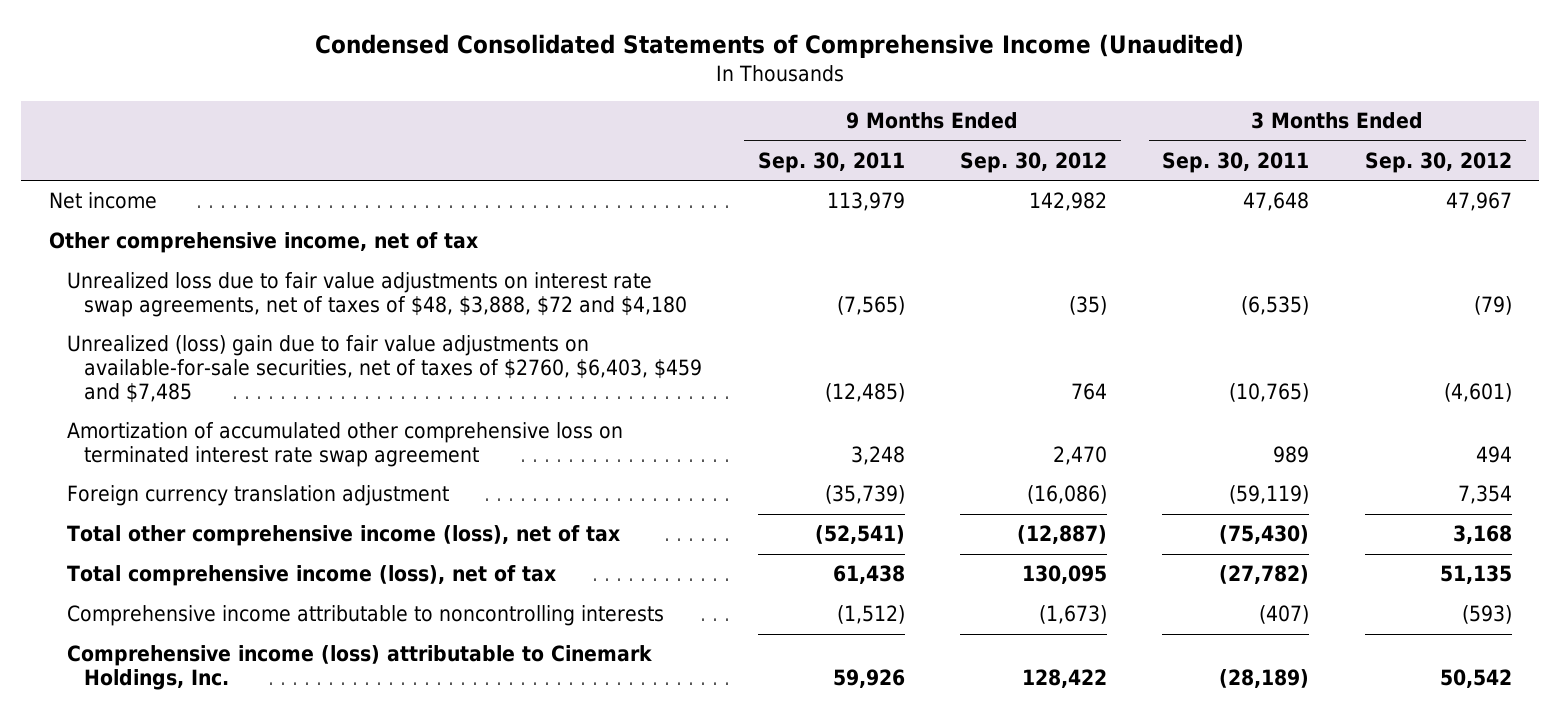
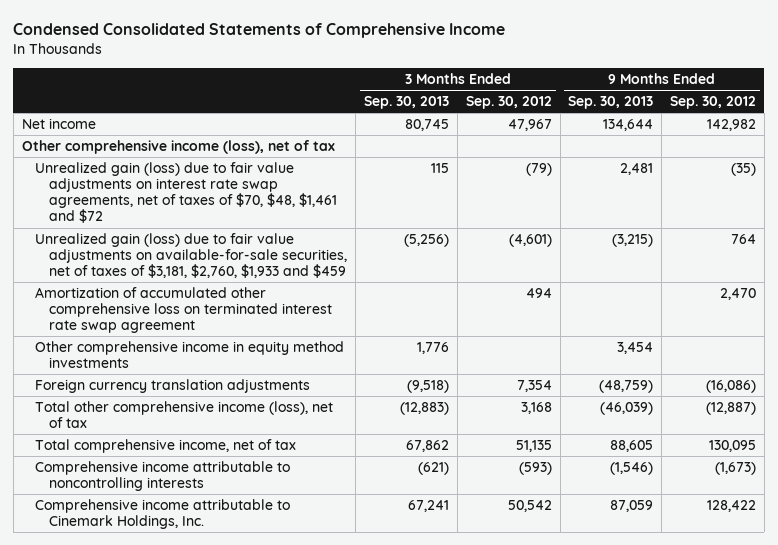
[315,34,1245,59] Condensed Consolidated Statements of Comprehensive Income (Unaudited) -> [13,22,506,38] Condensed Consolidated Statements of Comprehensive Income
[757,152,905,174] Sep. 30, 2011 -> none
[1162,152,1310,174] Sep. 30, 2011 -> none
none -> [364,96,450,110] Sep. 30, 2013
none -> [568,96,654,110] Sep. 30, 2013
[49,232,479,254] Other comprehensive income, net of tax -> [21,140,335,155] Other comprehensive income (loss), net of tax
[66,272,688,318] Unrealized loss due to fair value adjustments on interest rate swap agreements, net of taxes of $48, $3,888, $72 and $4,180 -> [35,162,338,224] Unrealized gain (loss) due to fair value adjustments on interest rate swap agreements, net of taxes of $70, $48, $1,461 and $72
[66,335,703,403] Unrealized (loss) gain due to fair value adjustments on available-for-sale securities, net of taxes of $2760, $6,403, $459 and $7,485 -> [35,233,348,279] Unrealized gain (loss) due to fair value adjustments on available-for-sale securities, net of taxes of $3,181, $2,760, $1,933 and $459
none -> [35,341,345,369] Other comprehensive income in equity method investments
[66,485,449,507] Foreign currency translation adjustment -> [35,379,311,394] Foreign currency translation adjustments
[66,565,556,587] Total comprehensive income (loss), net of tax -> [35,439,297,454] Total comprehensive income, net of tax
[66,645,652,691] Comprehensive income (loss) attributable to Cinemark Holdings, Inc. -> [35,499,291,530] Comprehensive income attributable to Cinemark Holdings, Inc.

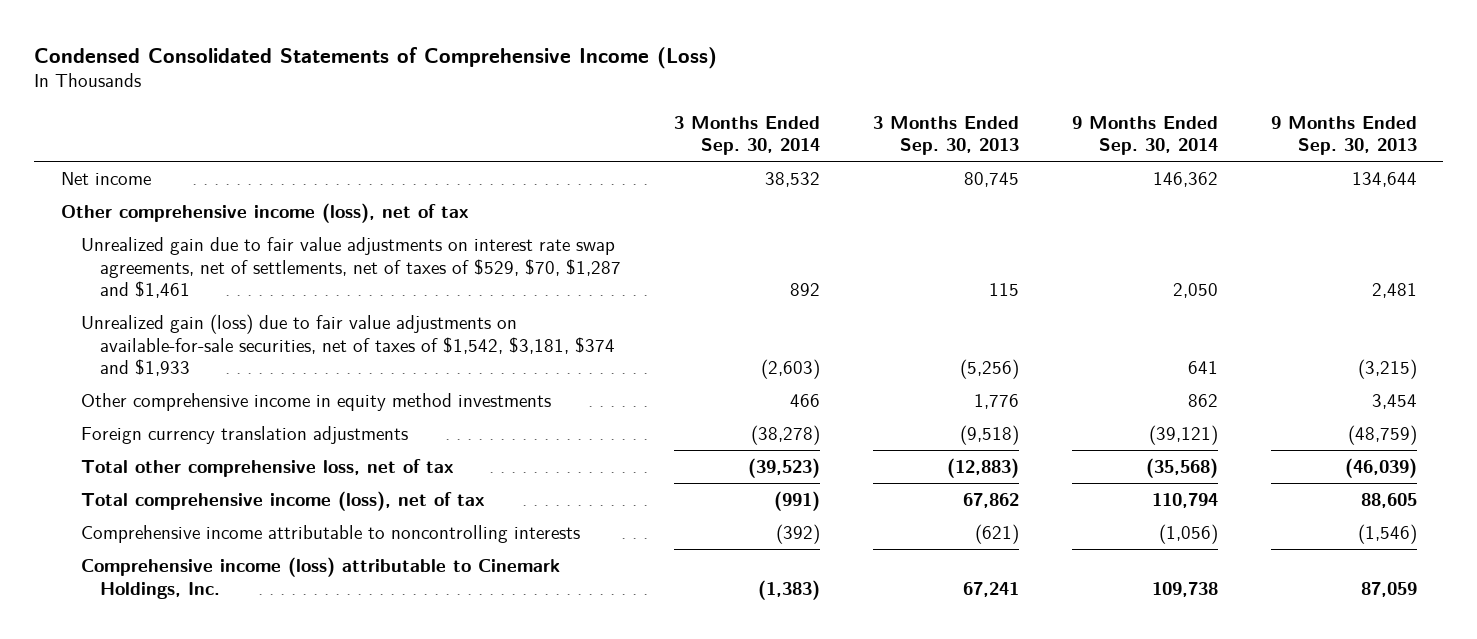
[13,22,506,38] Condensed Consolidated Statements of Comprehensive Income -> [34,46,718,69] Condensed Consolidated Statements of Comprehensive Income (Loss)
[465,96,552,110] Sep. 30, 2012 -> none
[670,96,757,110] Sep. 30, 2012 -> none
none -> [674,115,821,156] 3 Months Ended Sep. 30, 2014
none -> [1071,115,1218,156] 9 Months Ended Sep. 30, 2014
[35,287,333,334] Amortization of accumulated other comprehensive loss on terminated interest rate swap agreement -> none
[35,162,338,224] Unrealized gain (loss) due to fair value adjustments on interest rate swap agreements, net of taxes of $70, $48, $1,461 and $72 -> [80,236,622,299] Unrealized gain due to fair value adjustments on interest rate swap agreements, net of settlements, net of taxes of $529, $70, $1,287 and $1,461
[35,233,348,279] Unrealized gain (loss) due to fair value adjustments on available-for-sale securities, net of taxes of $3,181, $2,760, $1,933 and $459 -> [80,313,616,377] Unrealized gain (loss) due to fair value adjustments on available-for-sale securities, net of taxes of $1,542, $3,181, $374 and $1,933
[35,401,334,429] Total other comprehensive income (loss), net of tax -> [80,458,454,477] Total other comprehensive loss, net of tax
[35,439,297,454] Total comprehensive income, net of tax -> [80,490,485,511] Total comprehensive income (loss), net of tax
[35,499,291,530] Comprehensive income attributable to Cinemark Holdings, Inc. -> [80,556,560,599] Comprehensive income (loss) attributable to Cinemark Holdings, Inc.

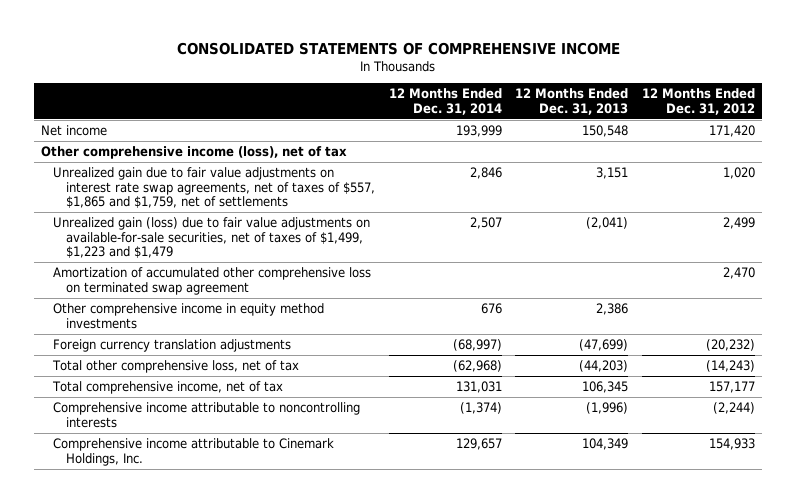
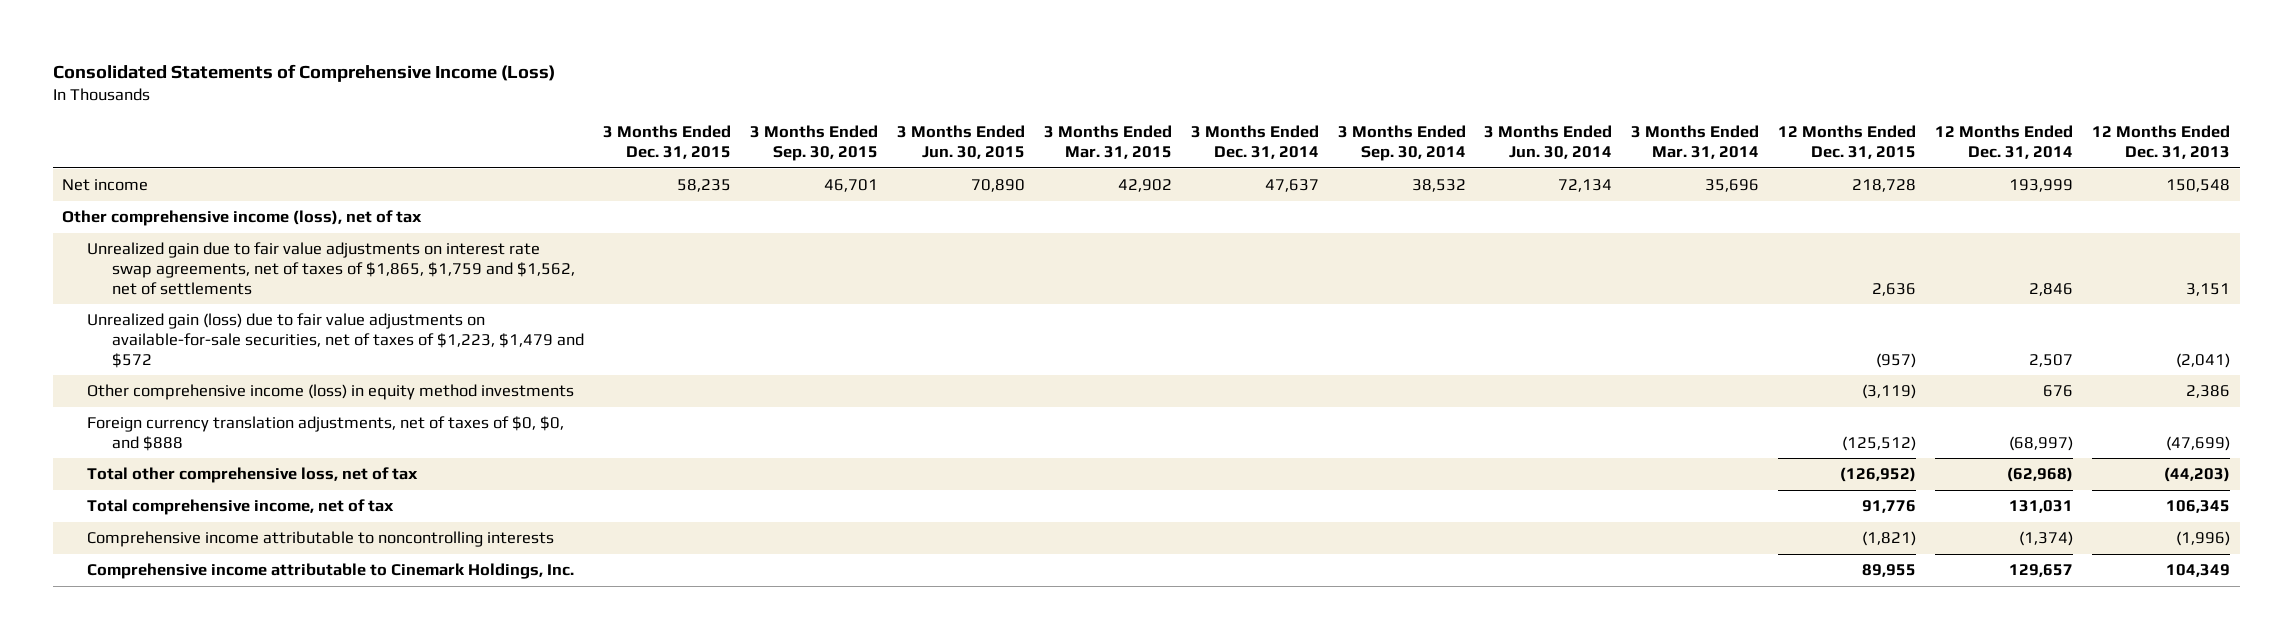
[176,41,620,55] CONSOLIDATED STATEMENTS OF COMPREHENSIVE INCOME -> [52,63,555,82] Consolidated Statements of Comprehensive Income (Loss)
[642,88,756,115] 12 Months Ended Dec. 31, 2012 -> none
none -> [602,125,731,160] 3 Months Ended Dec. 31, 2015
none -> [749,125,878,162] 3 Months Ended Sep. 30, 2015
none -> [896,125,1025,160] 3 Months Ended Jun. 30, 2015
none -> [1043,125,1172,160] 3 Months Ended Mar. 31, 2015
none -> [1190,125,1319,160] 3 Months Ended Dec. 31, 2014
none -> [1337,125,1466,162] 3 Months Ended Sep. 30, 2014
none -> [1484,125,1613,160] 3 Months Ended Jun. 30, 2014
none -> [1631,125,1760,160] 3 Months Ended Mar. 31, 2014
none -> [1778,125,1917,160] 12 Months Ended Dec. 31, 2015
[53,267,372,295] Amortization of accumulated other comprehensive loss on terminated swap agreement -> none
[53,167,375,209] Unrealized gain due to fair value adjustments on interest rate swap agreements, net of taxes of $557, $1,865 and $1,759, net of settlements -> [87,242,575,295] Unrealized gain due to fair value adjustments on interest rate swap agreements, net of taxes of $1,865, $1,759 and $1,562, net of settlements
[53,217,371,259] Unrealized gain (loss) due to fair value adjustments on available-for-sale securities, net of taxes of $1,499, $1,223 and $1,479 -> [87,313,584,368] Unrealized gain (loss) due to fair value adjustments on available-for-sale securities, net of taxes of $1,223, $1,479 and $572
[53,303,325,329] Other comprehensive income in equity method investments -> [87,384,575,401] Other comprehensive income (loss) in equity method investments
[53,339,292,353] Foreign currency translation adjustments -> [87,416,565,451] Foreign currency translation adjustments, net of taxes of $0, $0, and $888

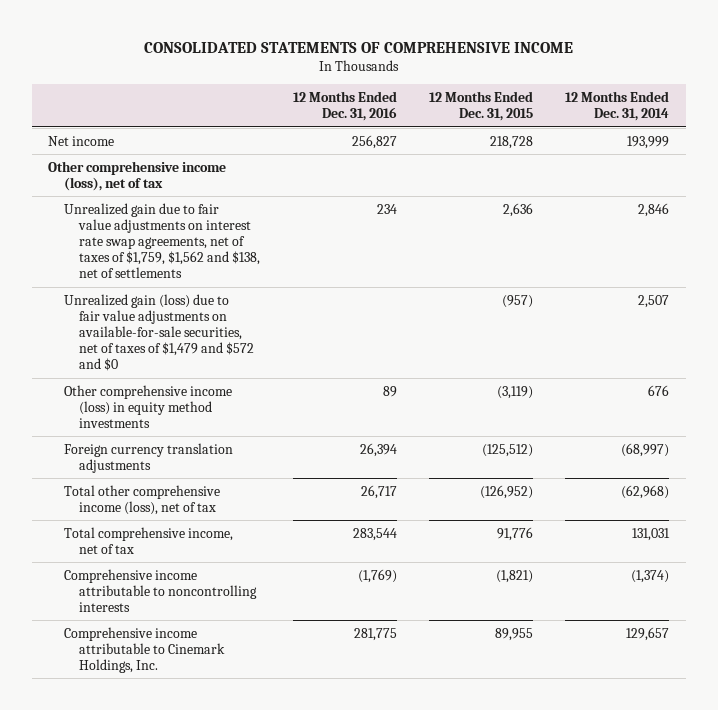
[52,63,555,82] Consolidated Statements of Comprehensive Income (Loss) -> [143,41,573,53] CONSOLIDATED STATEMENTS OF COMPREHENSIVE INCOME
[602,125,731,160] 3 Months Ended Dec. 31, 2015 -> none
[749,125,878,162] 3 Months Ended Sep. 30, 2015 -> none
[896,125,1025,160] 3 Months Ended Jun. 30, 2015 -> none
[1043,125,1172,160] 3 Months Ended Mar. 31, 2015 -> none
[1190,125,1319,160] 3 Months Ended Dec. 31, 2014 -> none
[1337,125,1466,162] 3 Months Ended Sep. 30, 2014 -> none
[1484,125,1613,160] 3 Months Ended Jun. 30, 2014 -> none
[1631,125,1760,160] 3 Months Ended Mar. 31, 2014 -> none
[2092,125,2231,160] 12 Months Ended Dec. 31, 2013 -> none
none -> [292,90,397,122] 12 Months Ended Dec. 31, 2016
[87,242,575,295] Unrealized gain due to fair value adjustments on interest rate swap agreements, net of taxes of $1,865, $1,759 and $1,562, net of settlements -> [63,202,261,279] Unrealized gain due to fair value adjustments on interest rate swap agreements, net of taxes of $1,759, $1,562 and $138, net of settlements
[87,313,584,368] Unrealized gain (loss) due to fair value adjustments on available-for-sale securities, net of taxes of $1,223, $1,479 and $572 -> [63,293,255,372] Unrealized gain (loss) due to fair value adjustments on available-for-sale securities, net of taxes of $1,479 and $572 and $0
[87,416,565,451] Foreign currency translation adjustments, net of taxes of $0, $0, and $888 -> [63,442,233,473] Foreign currency translation adjustments
[87,467,419,484] Total other comprehensive loss, net of tax -> [63,484,220,515] Total other comprehensive income (loss), net of tax

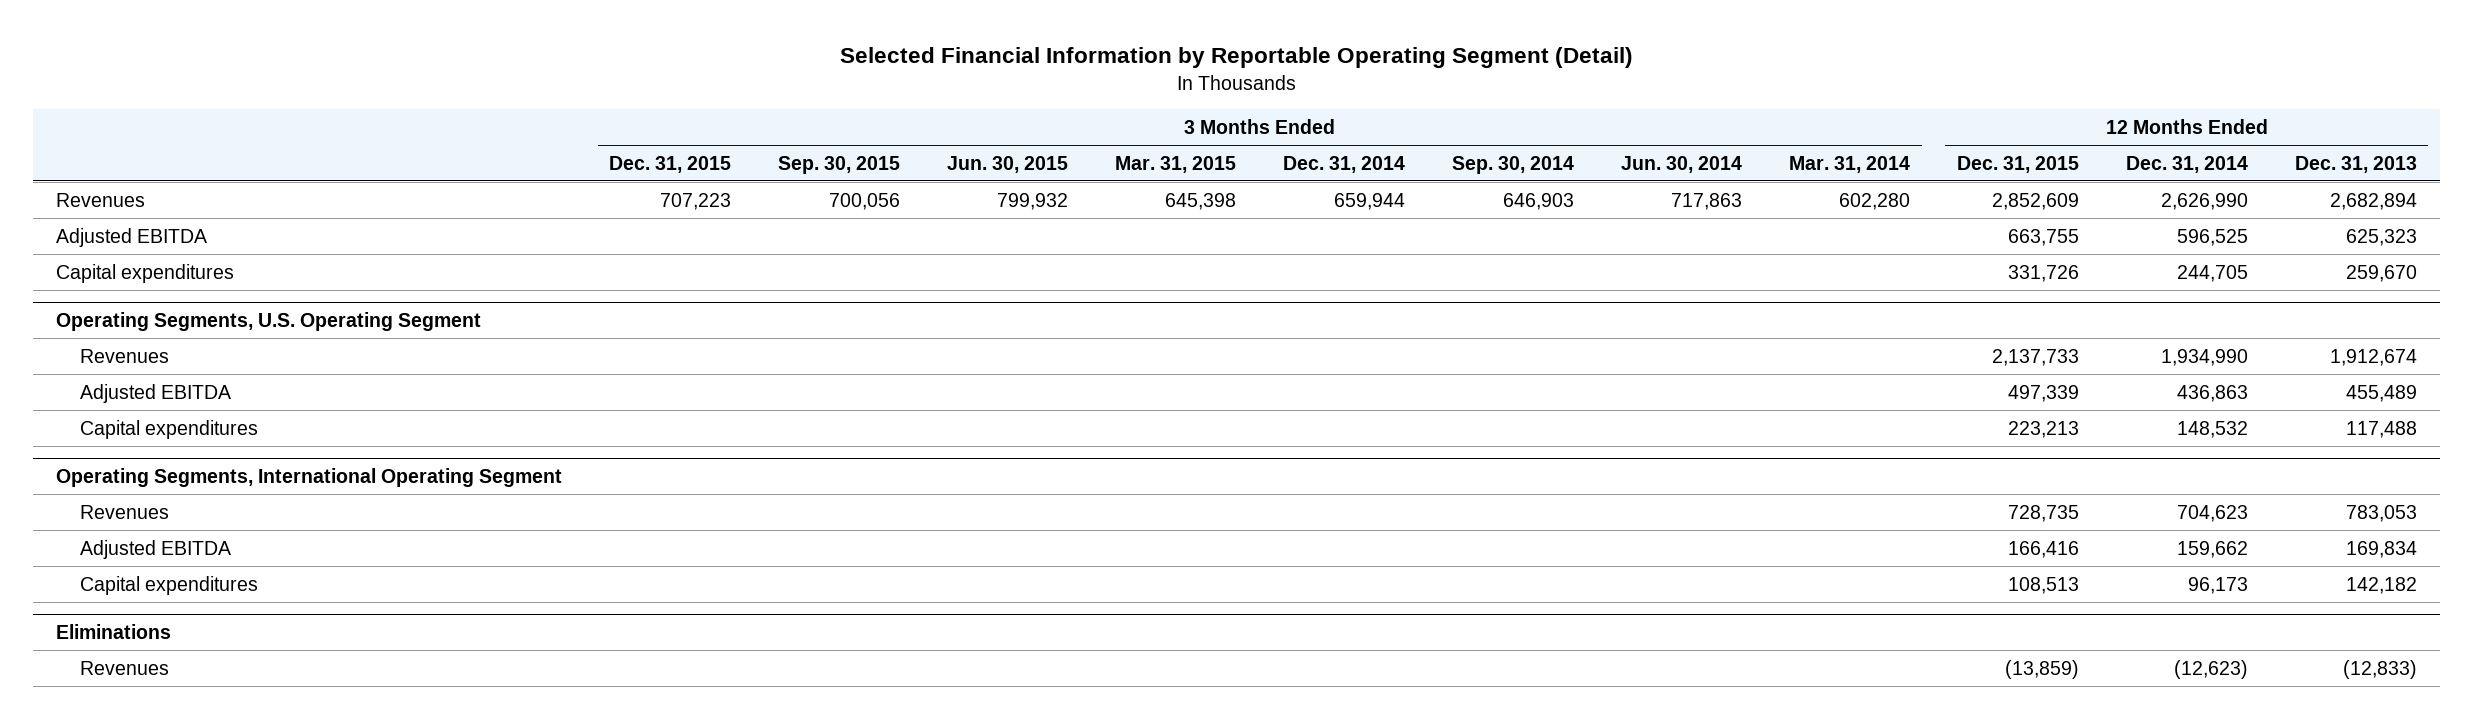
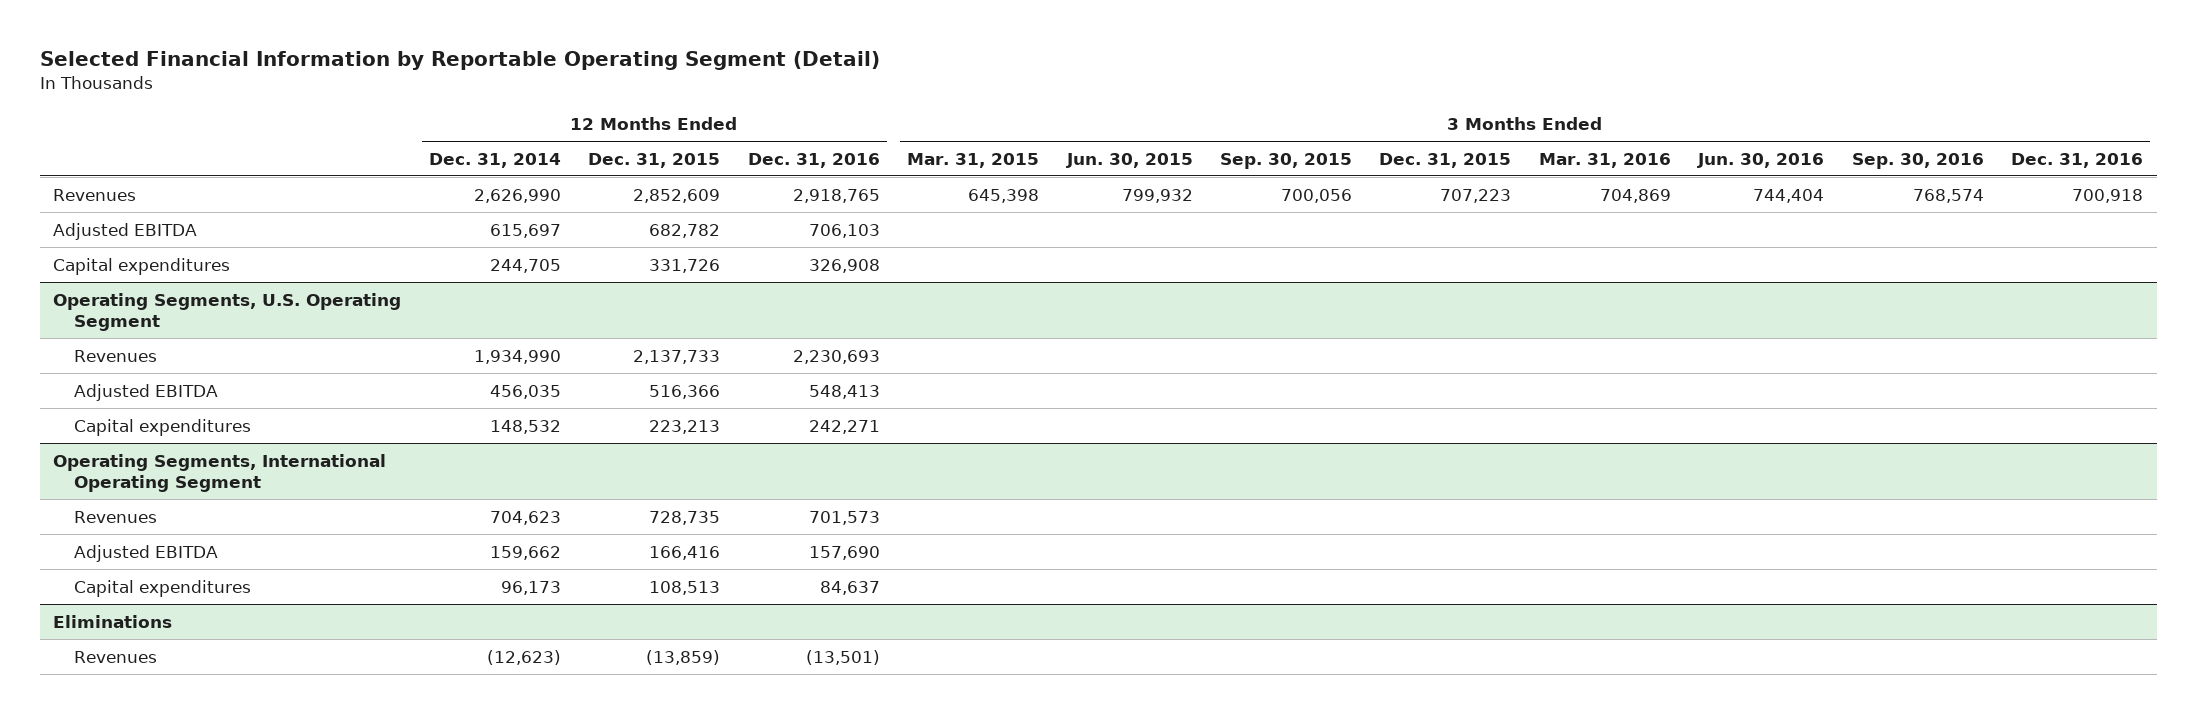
[1283,155,1406,173] Dec. 31, 2014 -> none
[1452,155,1575,174] Sep. 30, 2014 -> none
[1620,155,1742,173] Jun. 30, 2014 -> none
[1788,155,1910,173] Mar. 31, 2014 -> none
[2294,155,2417,173] Dec. 31, 2013 -> none
none -> [747,152,880,168] Dec. 31, 2016
none -> [1538,152,1671,168] Mar. 31, 2016
none -> [1697,152,1825,168] Jun. 30, 2016
none -> [1851,152,1984,169] Sep. 30, 2016
none -> [2011,152,2144,168] Dec. 31, 2016
[2007,228,2079,246] 663,755 -> [649,223,721,238] 682,782
[2176,228,2248,246] 596,525 -> [489,223,561,238] 615,697
[2007,384,2079,402] 497,339 -> [649,384,721,399] 516,366
[2176,384,2248,402] 436,863 -> [489,384,561,399] 456,035

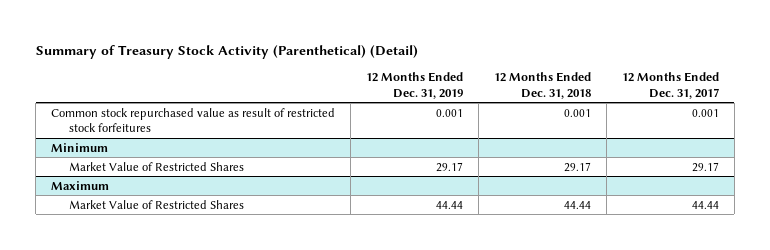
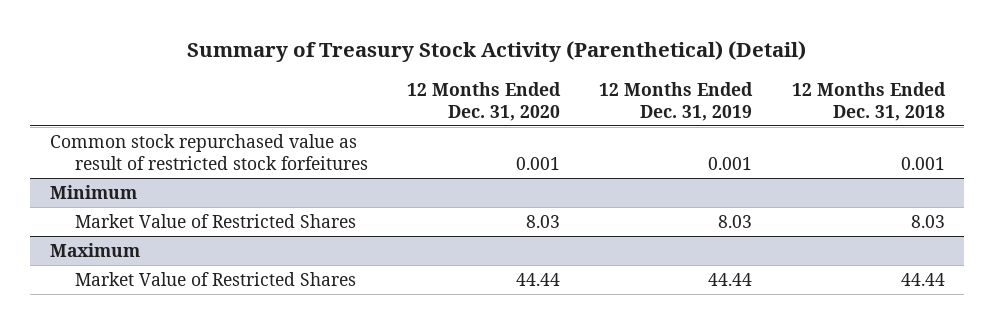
[621,72,719,99] 12 Months Ended Dec. 31, 2017 -> none
none -> [406,82,561,121] 12 Months Ended Dec. 31, 2020
[436,161,464,172] 29.17 -> [718,214,753,228] 8.03
[564,161,592,172] 29.17 -> [910,214,945,228] 8.03

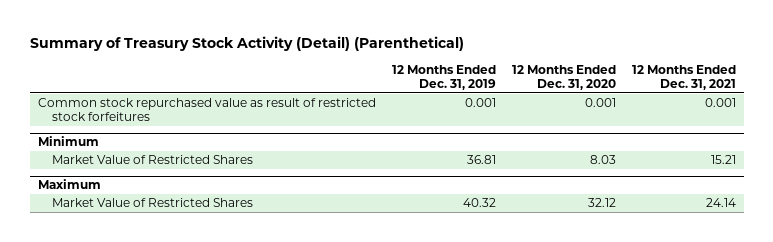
[187,41,807,63] Summary of Treasury Stock Activity (Parenthetical) (Detail) -> [29,36,464,52] Summary of Treasury Stock Activity (Detail) (Parenthetical)
[791,82,946,121] 12 Months Ended Dec. 31, 2018 -> none
none -> [631,64,736,90] 12 Months Ended Dec. 31, 2021
[718,214,753,228] 8.03 -> [466,155,496,165] 36.81
[515,272,560,286] 44.44 -> [587,198,616,208] 32.12
[708,272,753,286] 44.44 -> [462,198,496,208] 40.32

